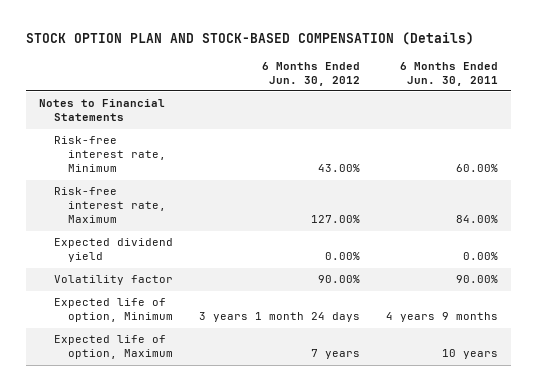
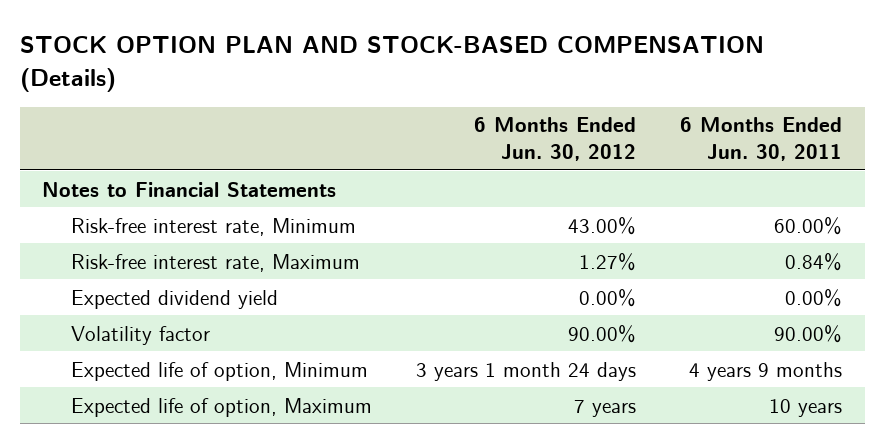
[311,215,361,224] 127.00% -> [579,252,637,271] 1.27%
[456,215,499,224] 84.00% -> [785,252,843,271] 0.84%

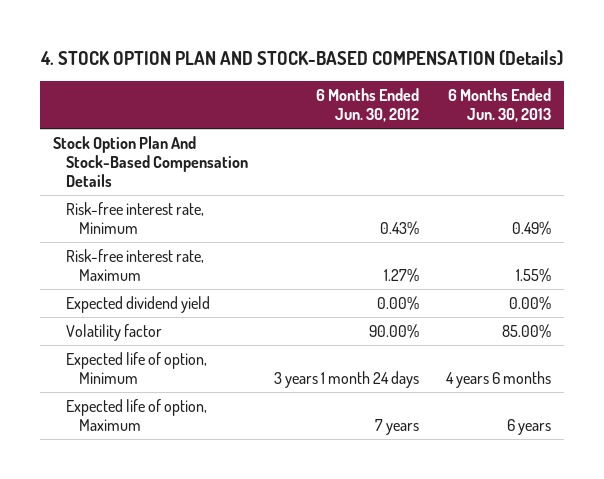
[20,35,765,92] STOCK OPTION PLAN AND STOCK-BASED COMPENSATION (Details) -> [39,50,563,67] 4. STOCK OPTION PLAN AND STOCK-BASED COMPENSATION (Details)
[680,117,843,162] 6 Months Ended Jun. 30, 2011 -> none
none -> [447,87,551,123] 6 Months Ended Jun. 30, 2013
[42,181,337,197] Notes to Financial Statements -> none
none -> [53,135,249,188] Stock Option Plan And Stock-Based Compensation Details
[568,216,637,235] 43.00% -> [380,220,420,235] 0.43%

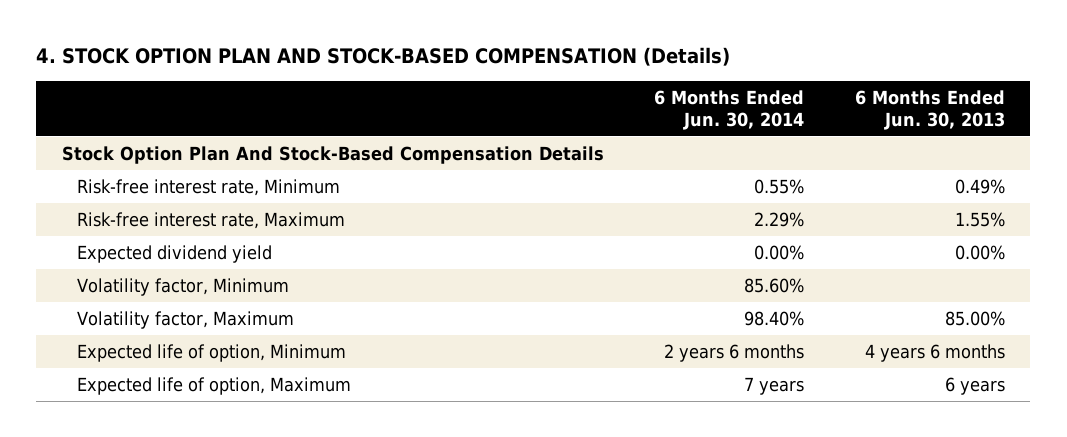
[316,87,420,123] 6 Months Ended Jun. 30, 2012 -> none
none -> [654,89,805,130] 6 Months Ended Jun. 30, 2014
none -> [77,277,290,296] Volatility factor, Minimum
[66,323,163,341] Volatility factor -> [77,310,295,329] Volatility factor, Maximum

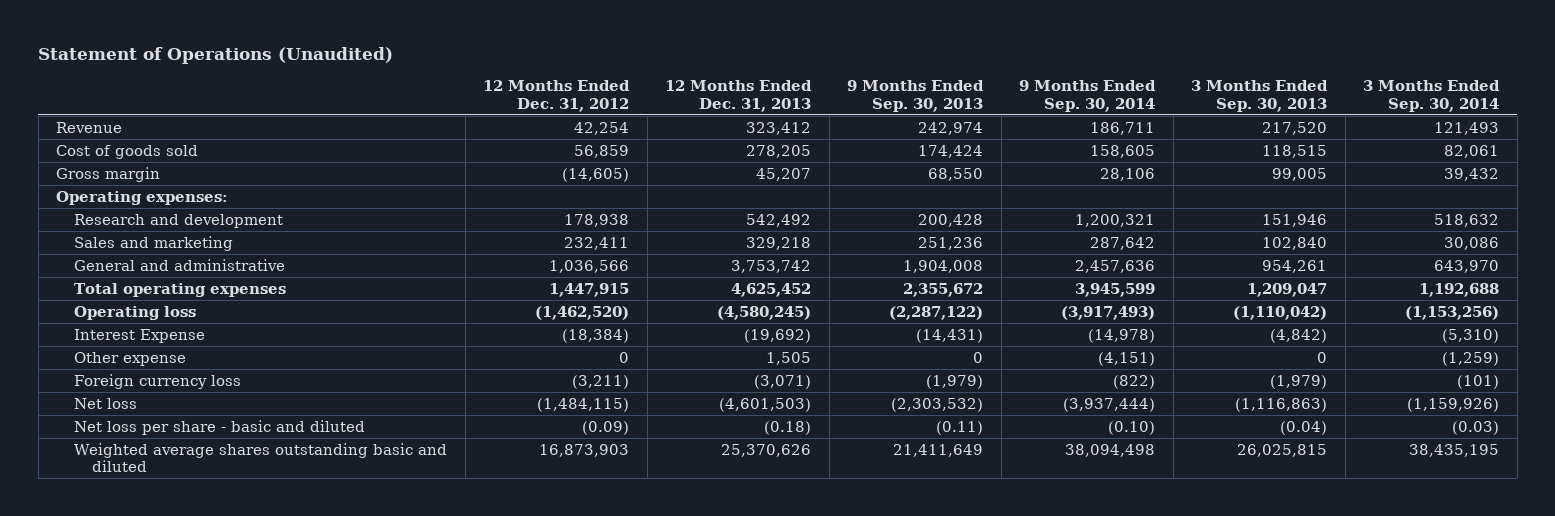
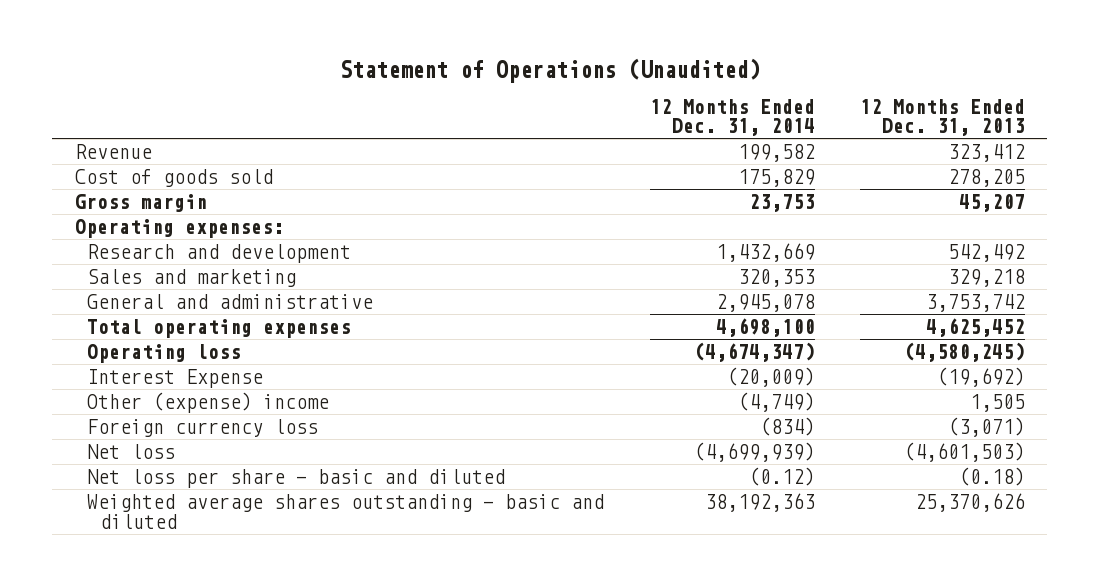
[483,80,631,112] 12 Months Ended Dec. 31, 2012 -> none
[847,80,985,112] 9 Months Ended Sep. 30, 2013 -> none
[1019,80,1157,112] 9 Months Ended Sep. 30, 2014 -> none
[1191,80,1329,112] 3 Months Ended Sep. 30, 2013 -> none
[1363,80,1501,112] 3 Months Ended Sep. 30, 2014 -> none
none -> [649,98,815,137] 12 Months Ended Dec. 31, 2014
[74,351,187,366] Other expense -> [87,392,330,414] Other (expense) income
[74,442,448,473] Weighted average shares outstanding basic and diluted -> [87,494,605,529] Weighted average shares outstanding - basic and diluted

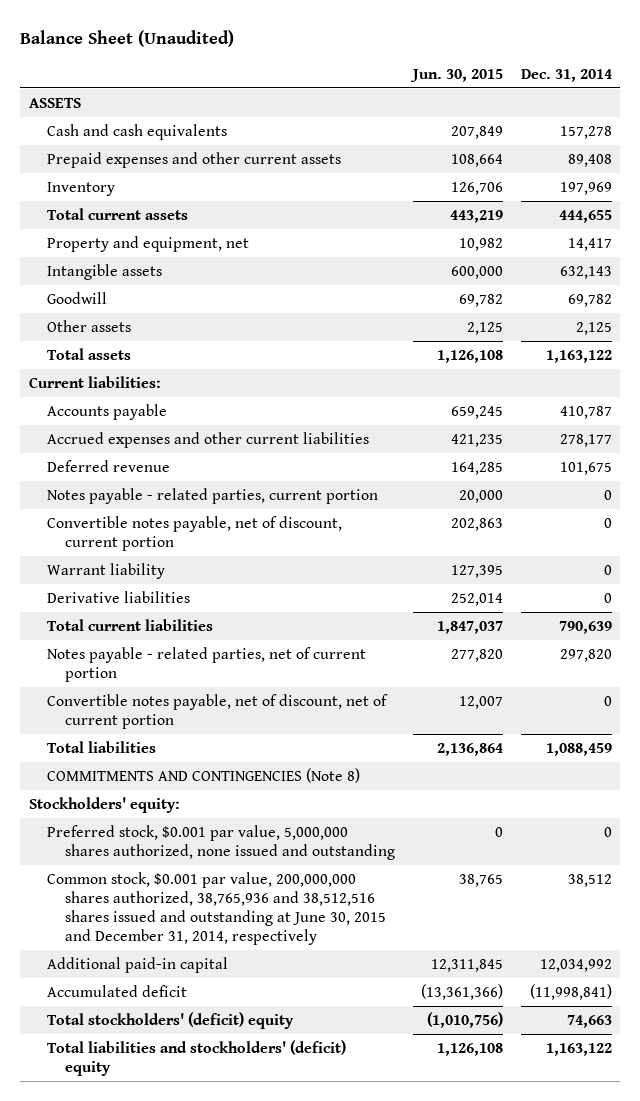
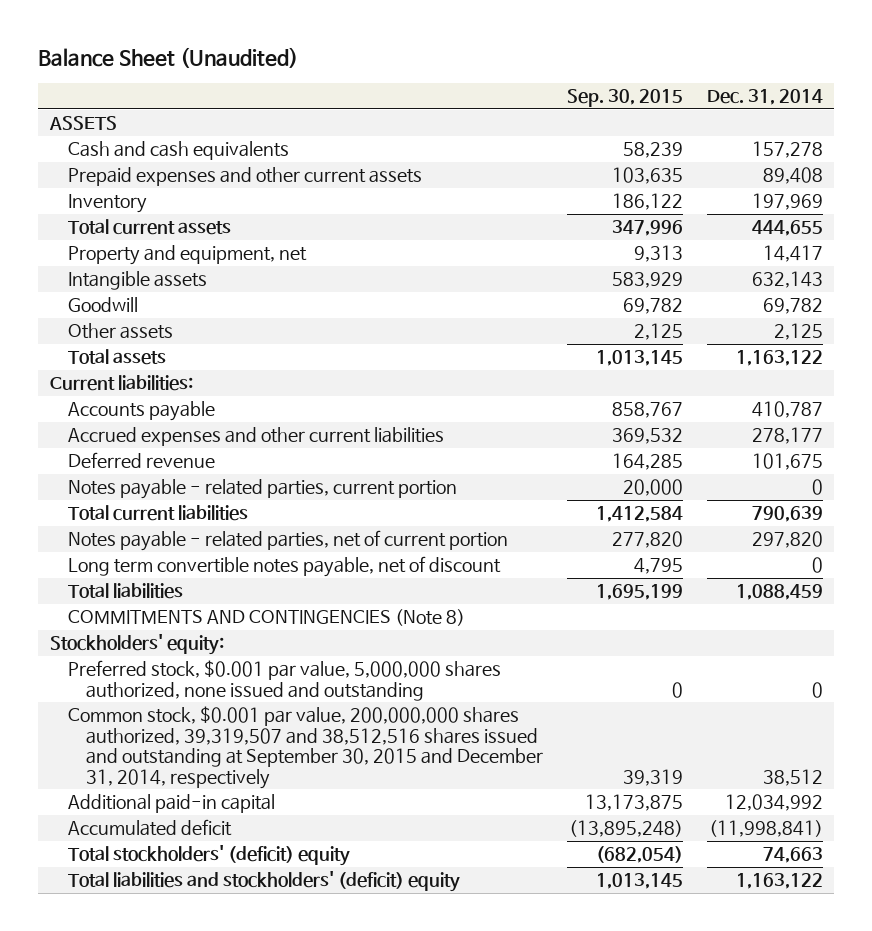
[409,68,503,82] Jun. 30, 2015 -> none
none -> [566,89,683,108] Sep. 30, 2015
[47,515,343,551] Convertible notes payable, net of discount, current portion -> none
[47,562,166,579] Warrant liability -> none
[47,590,191,603] Derivative liabilities -> none
[47,693,389,729] Convertible notes payable, net of discount, net of current portion -> [68,556,502,578] Long term convertible notes payable, net of discount
[47,871,387,945] Common stock, $0.001 par value, 200,000,000 shares authorized, 38,765,936 and 38,512,516 shares issued and outstanding at June 30, 2015 and December 31, 2014, respectively -> [68,706,544,789] Common stock, $0.001 par value, 200,000,000 shares authorized, 39,319,507 and 38,512,516 shares issued and outstanding at September 30, 2015 and December 31, 2014, respectively

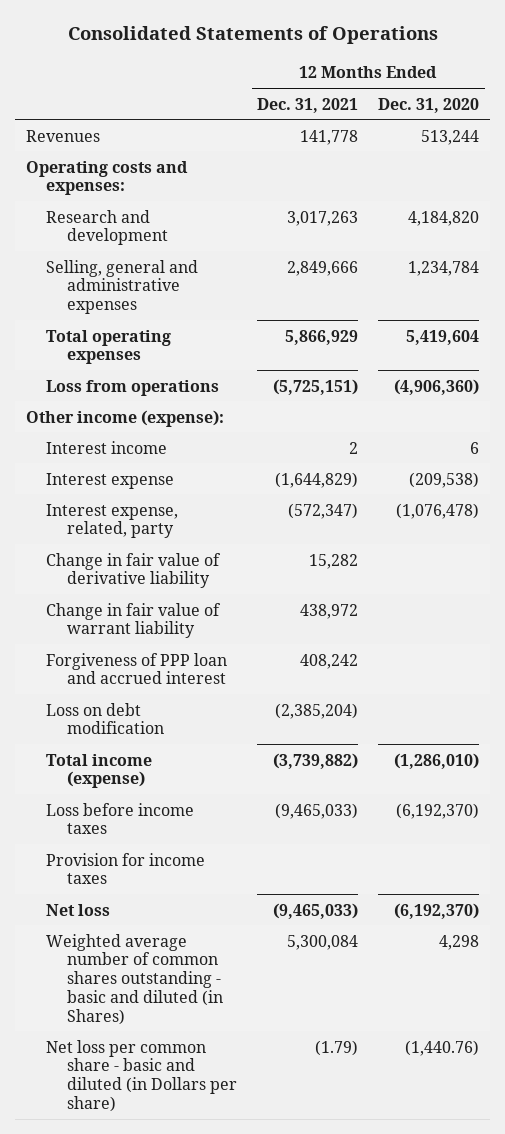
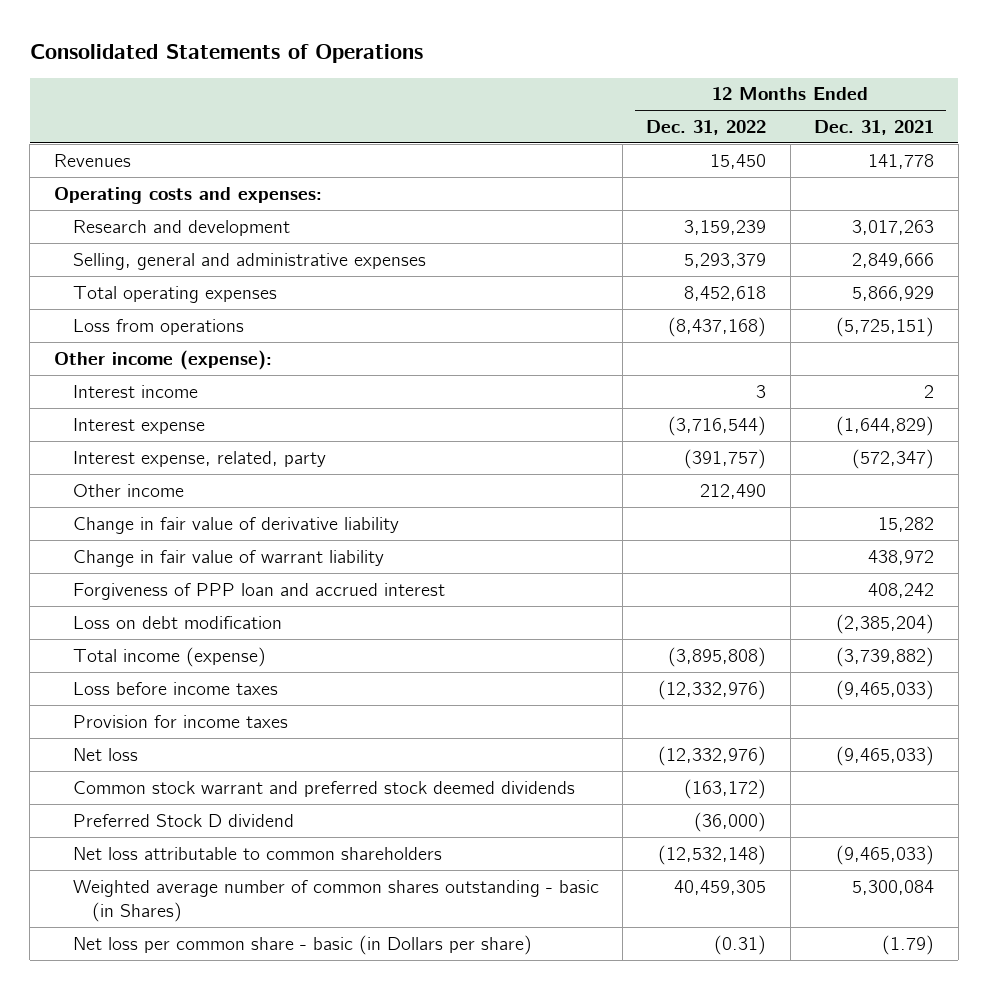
[378,97,480,113] Dec. 31, 2020 -> none
none -> [646,119,767,135] Dec. 31, 2022
none -> [72,483,184,497] Other income
none -> [72,780,575,797] Common stock warrant and preferred stock deemed dividends
none -> [72,813,294,827] Preferred Stock D dividend
none -> [72,846,442,860] Net loss attributable to common shareholders
[46,933,223,1025] Weighted average number of common shares outstanding - basic and diluted (in Shares) -> [72,879,599,922] Weighted average number of common shares outstanding - basic (in Shares)
[46,1039,237,1112] Net loss per common share - basic and diluted (in Dollars per share) -> [72,934,532,955] Net loss per common share - basic (in Dollars per share)

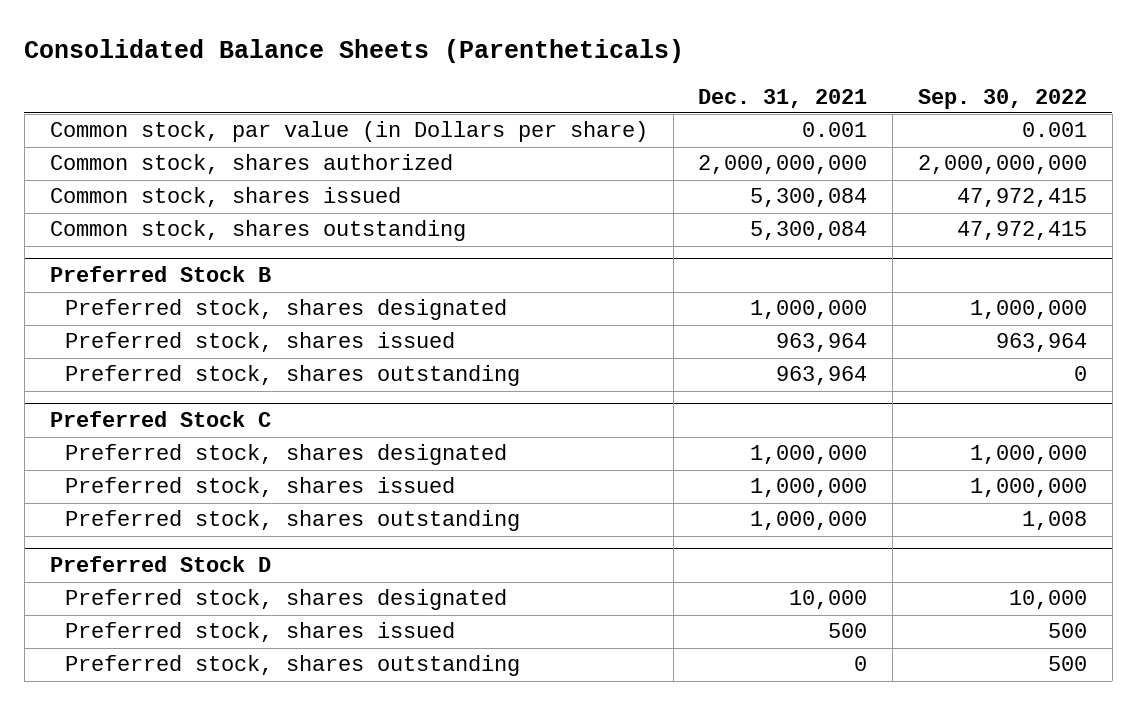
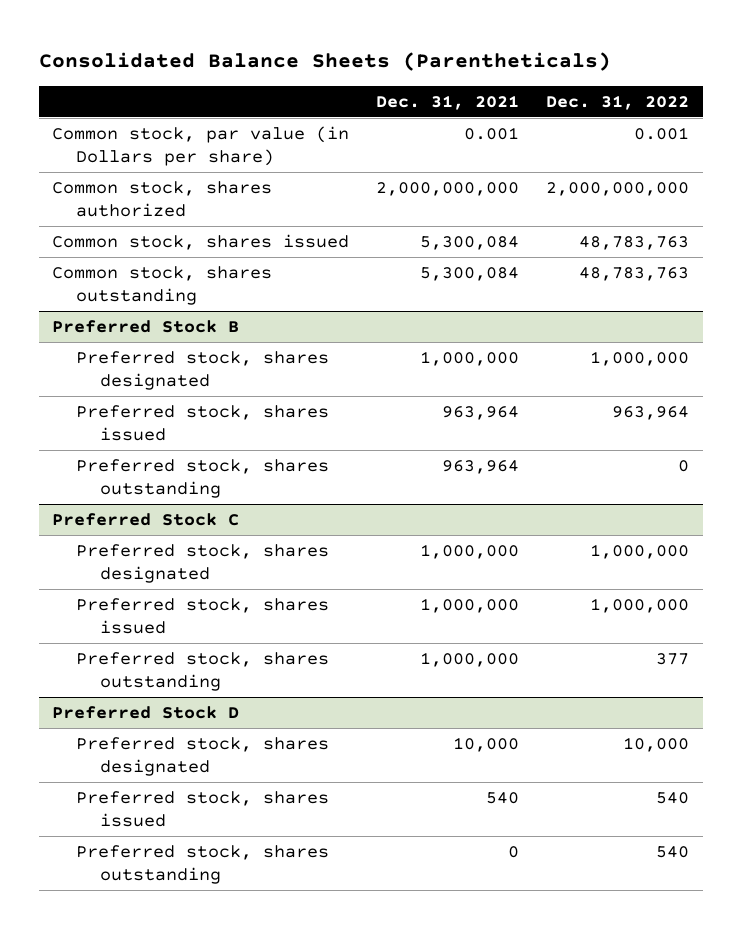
[917,88,1087,109] Sep. 30, 2022 -> none
none -> [546,94,690,110] Dec. 31, 2022
[828,623,868,639] 500 -> [486,791,520,804] 540

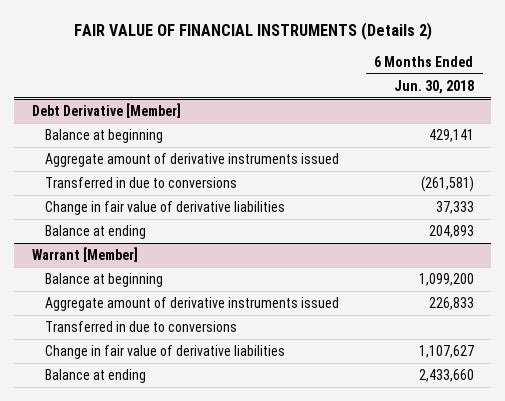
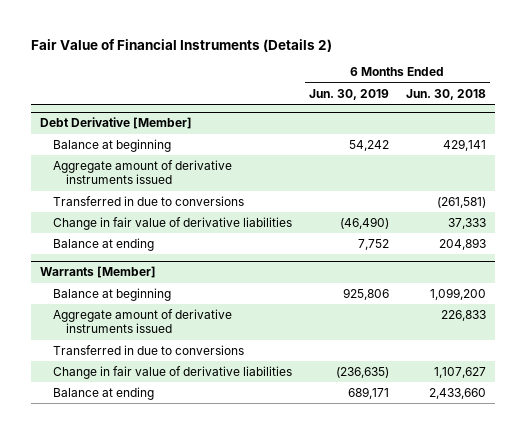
[73,21,432,40] FAIR VALUE OF FINANCIAL INSTRUMENTS (Details 2) -> [31,38,333,52] Fair Value of Financial Instruments (Details 2)
none -> [308,88,389,100] Jun. 30, 2019
[31,246,138,262] Warrant [Member] -> [39,266,156,279] Warrants [Member]

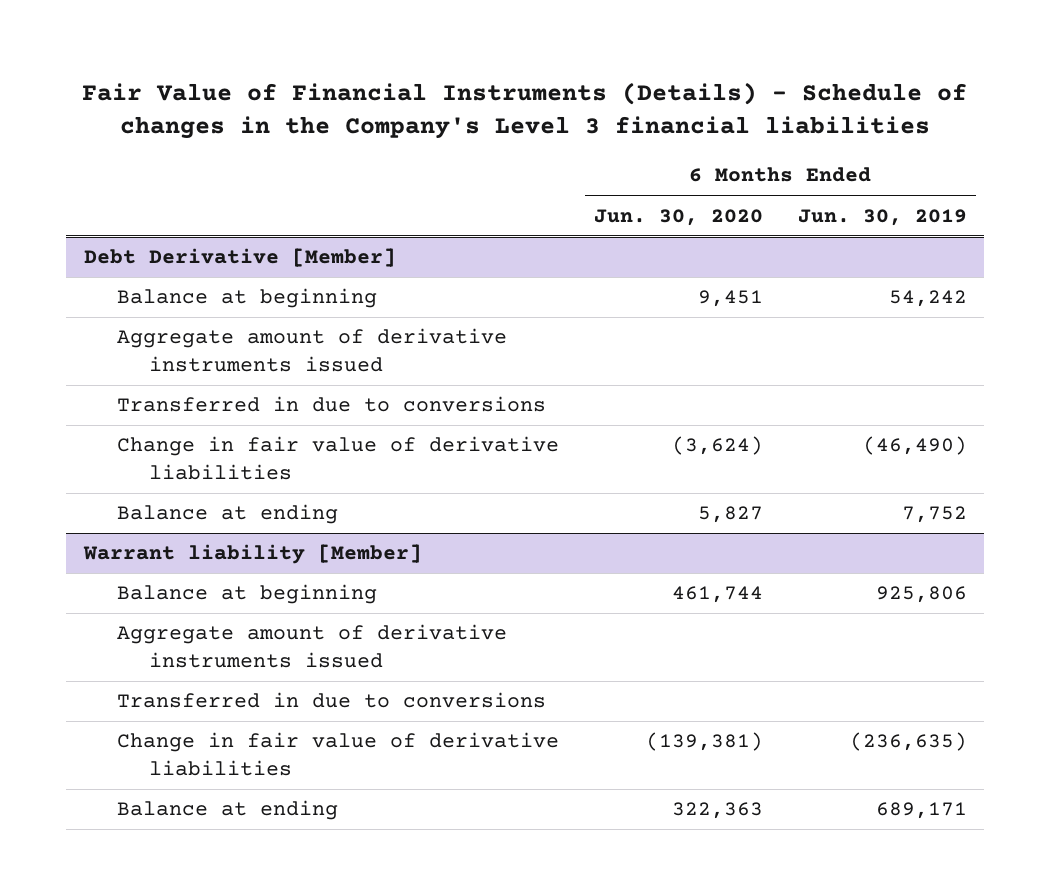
[31,38,333,52] Fair Value of Financial Instruments (Details 2) -> [82,81,968,140] Fair Value of Financial Instruments (Details) - Schedule of changes in the Company's Level 3 financial liabilities
[405,88,486,100] Jun. 30, 2018 -> none
none -> [593,208,763,226] Jun. 30, 2020
[39,266,156,279] Warrants [Member] -> [82,544,422,565] Warrant liability [Member]

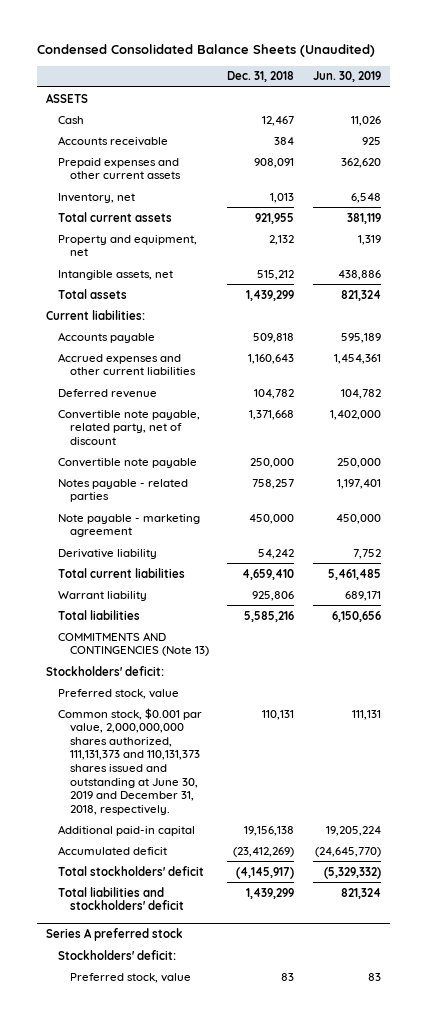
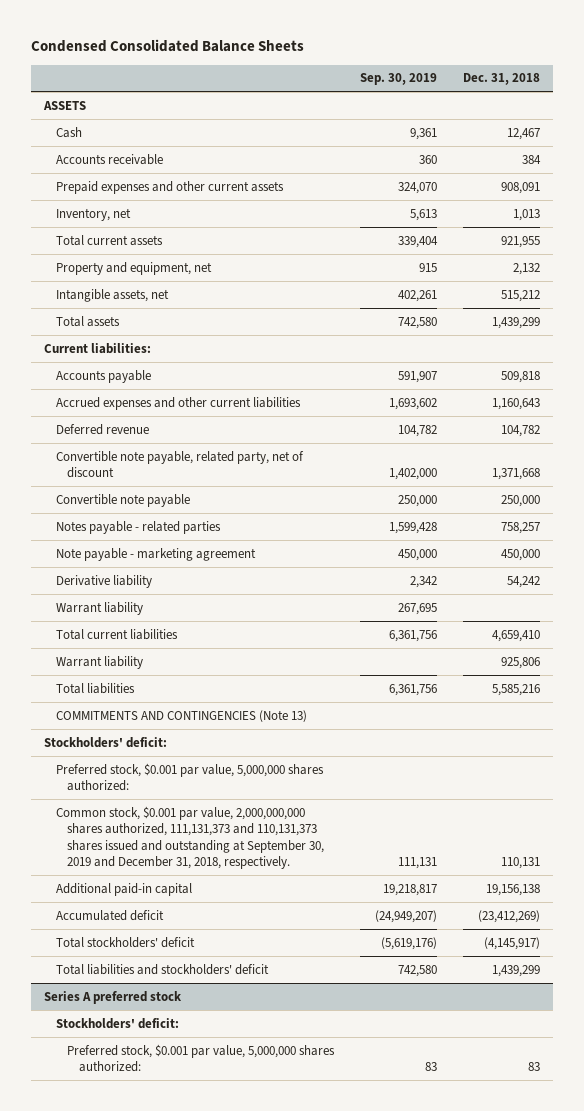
[36,44,375,58] Condensed Consolidated Balance Sheets (Unaudited) -> [31,39,305,53] Condensed Consolidated Balance Sheets
[312,71,381,83] Jun. 30, 2019 -> none
none -> [359,73,437,86] Sep. 30, 2019
none -> [55,601,143,615] Warrant liability
[57,688,179,699] Preferred stock, value -> [55,762,324,792] Preferred stock, $0.001 par value, 5,000,000 shares authorized:
[57,707,202,815] Common stock, $0.001 par value, 2,000,000,000 shares authorized, 111,131,373 and 110,131,373 shares issued and outstanding at June 30, 2019 and December 31, 2018, respectively. -> [55,805,325,870] Common stock, $0.001 par value, 2,000,000,000 shares authorized, 111,131,373 and 110,131,373 shares issued and outstanding at September 30, 2019 and December 31, 2018, respectively.
[70,972,192,983] Preferred stock, value -> [67,1043,336,1073] Preferred stock, $0.001 par value, 5,000,000 shares authorized:

